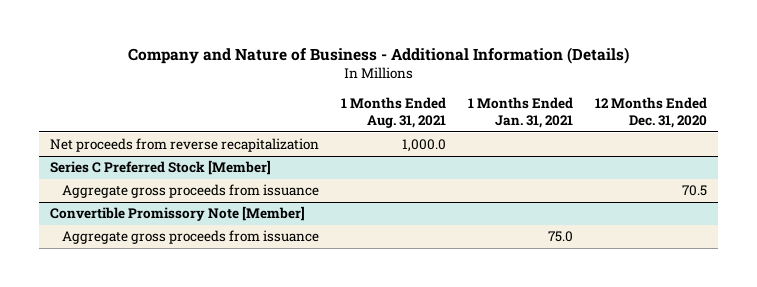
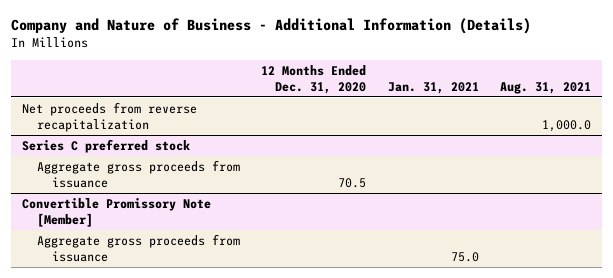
[341,96,447,129] 1 Months Ended Aug. 31, 2021 -> none
[468,96,574,129] 1 Months Ended Jan. 31, 2021 -> none
none -> [387,81,479,94] Jan. 31, 2021
none -> [499,81,591,94] Aug. 31, 2021
[49,160,271,176] Series C Preferred Stock [Member] -> [21,138,190,153] Series C preferred stock

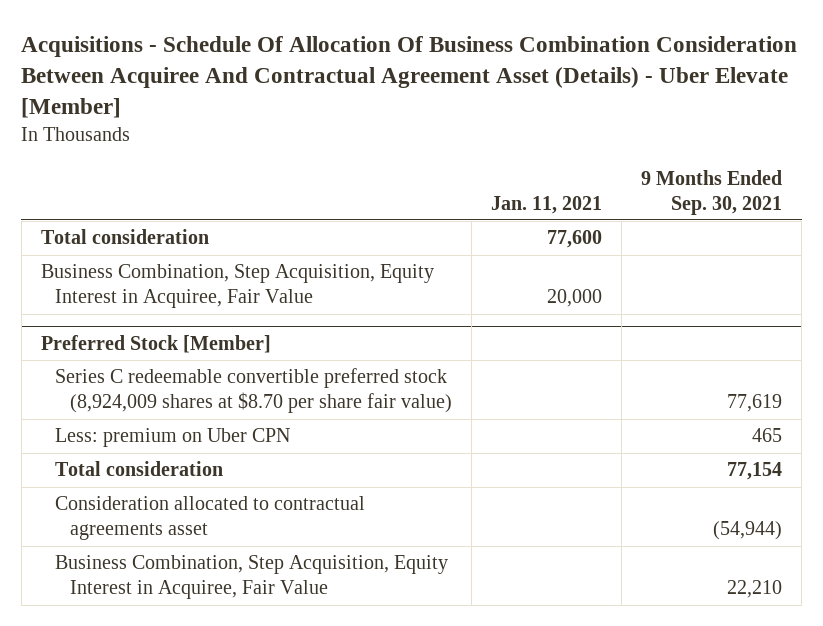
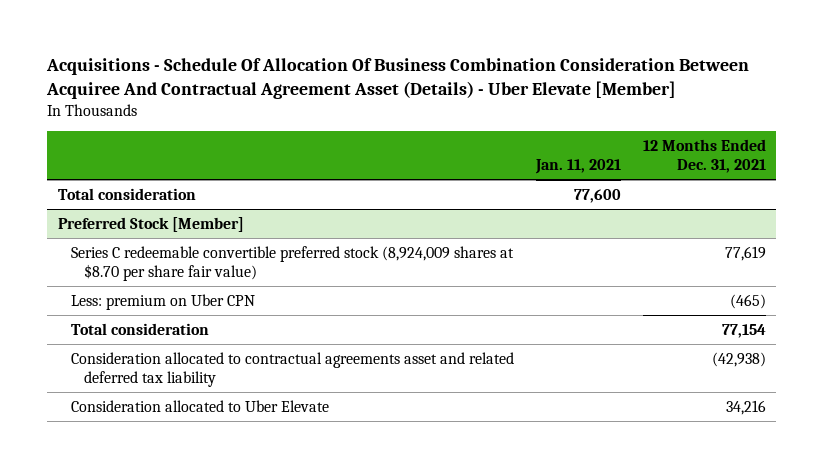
[641,169,783,215] 9 Months Ended Sep. 30, 2021 -> none
none -> [642,139,766,174] 12 Months Ended Dec. 31, 2021
[41,264,435,309] Business Combination, Step Acquisition, Equity Interest in Acquiree, Fair Value -> none
[55,555,449,600] Business Combination, Step Acquisition, Equity Interest in Acquiree, Fair Value -> none
[55,496,366,541] Consideration allocated to contractual agreements asset -> [70,351,514,387] Consideration allocated to contractual agreements asset and related deferred tax liability
none -> [70,399,329,412] Consideration allocated to Uber Elevate

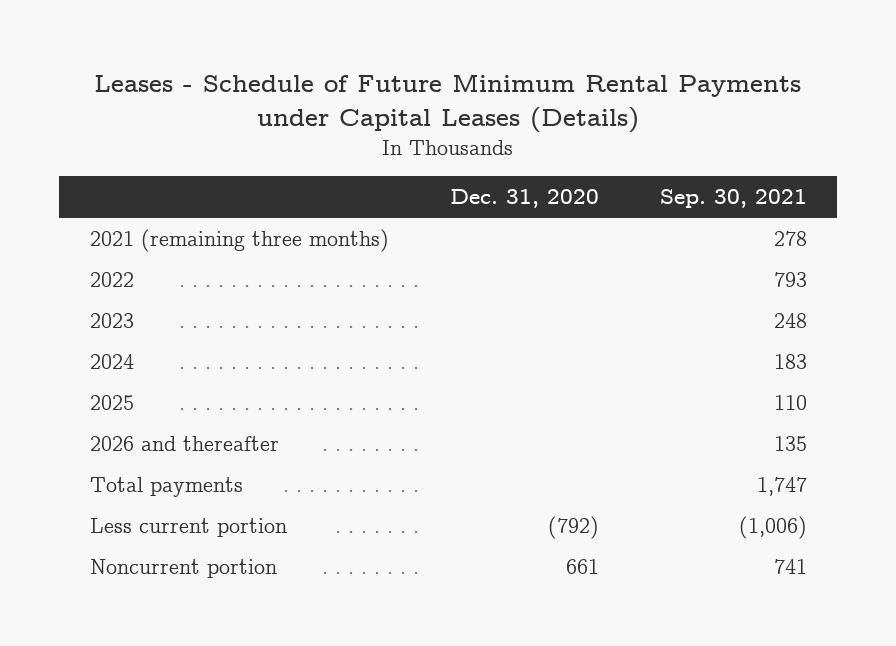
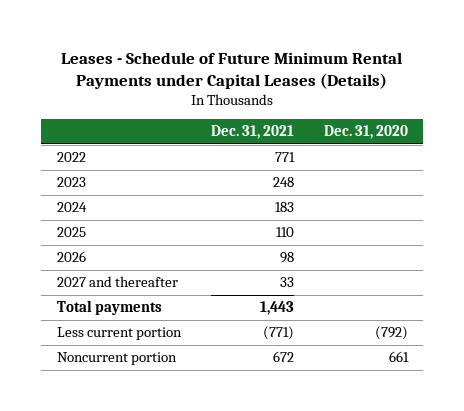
[659,189,807,209] Sep. 30, 2021 -> none
none -> [210,125,294,140] Dec. 31, 2021
[89,228,389,252] 2021 (remaining three months) -> none
none -> [56,251,86,263] 2026
[89,435,279,451] 2026 and thereafter -> [56,276,178,288] 2027 and thereafter

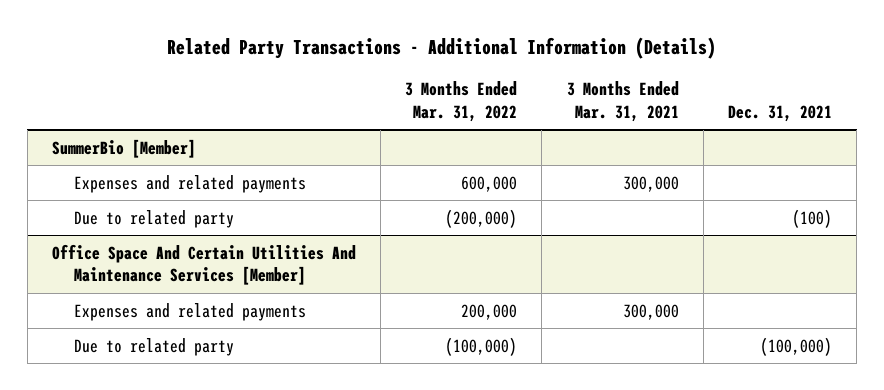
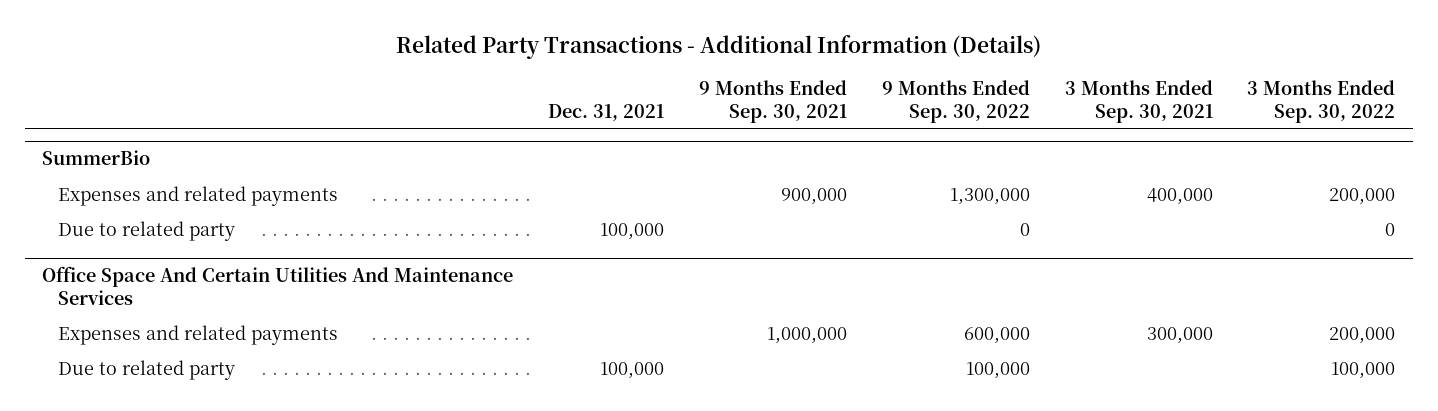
[405,81,518,122] 3 Months Ended Mar. 31, 2022 -> none
[566,81,679,122] 3 Months Ended Mar. 31, 2021 -> none
none -> [698,80,847,123] 9 Months Ended Sep. 30, 2021
none -> [881,80,1030,123] 9 Months Ended Sep. 30, 2022
none -> [1064,80,1213,123] 3 Months Ended Sep. 30, 2021
none -> [1247,80,1396,123] 3 Months Ended Sep. 30, 2022
[51,138,196,158] SummerBio [Member] -> [42,150,151,166] SummerBio
[792,208,833,228] (100) -> [600,223,665,241] 100,000
[51,243,356,286] Office Space And Certain Utilities And Maintenance Services [Member] -> [42,266,514,305] Office Space And Certain Utilities And Maintenance Services
[760,336,833,356] (100,000) -> [600,362,665,380] 100,000

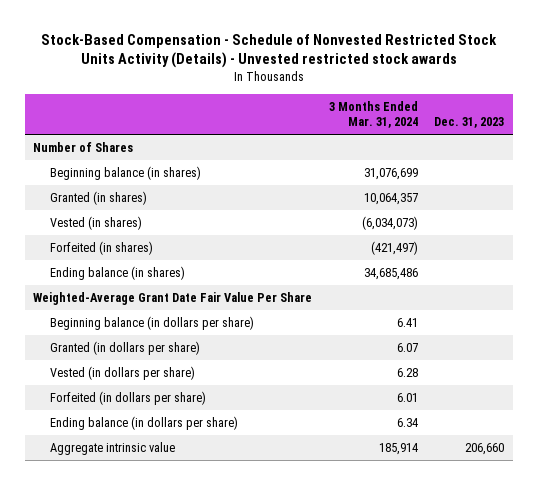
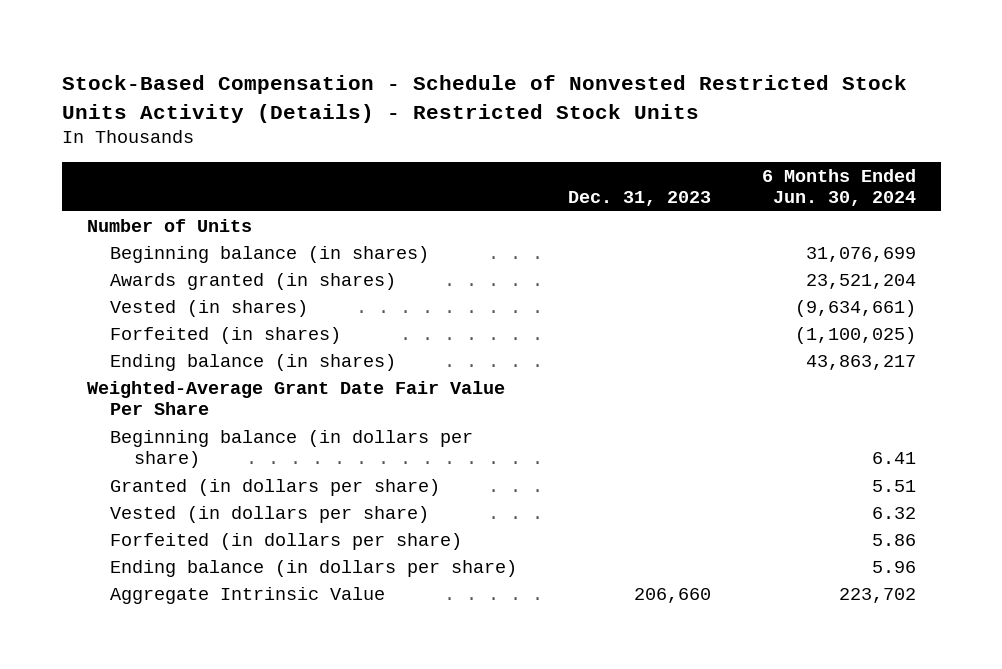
[40,33,497,69] Stock-Based Compensation - Schedule of Nonvested Restricted Stock Units Activity (Details) - Unvested restricted stock awards -> [61,75,907,123] Stock-Based Compensation - Schedule of Nonvested Restricted Stock Units Activity (Details) - Restricted Stock Units
[328,100,418,129] 3 Months Ended Mar. 31, 2024 -> none
none -> [761,168,916,207] 6 Months Ended Jun. 30, 2024
[33,141,134,152] Number of Shares -> [86,218,252,232] Number of Units
[49,190,147,205] Granted (in shares) -> [110,272,397,290] Awards granted (in shares)
[49,441,175,455] Aggregate intrinsic value -> [110,586,386,604] Aggregate Intrinsic Value

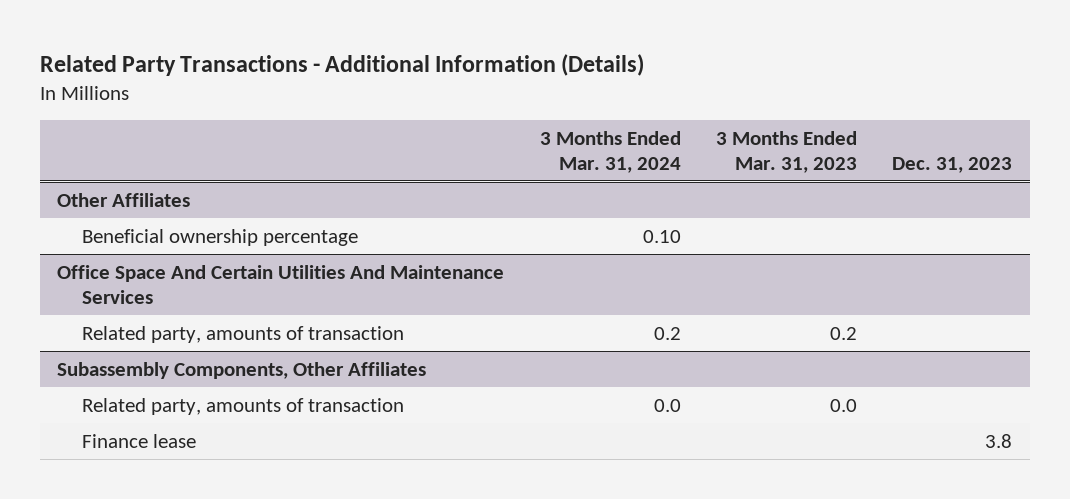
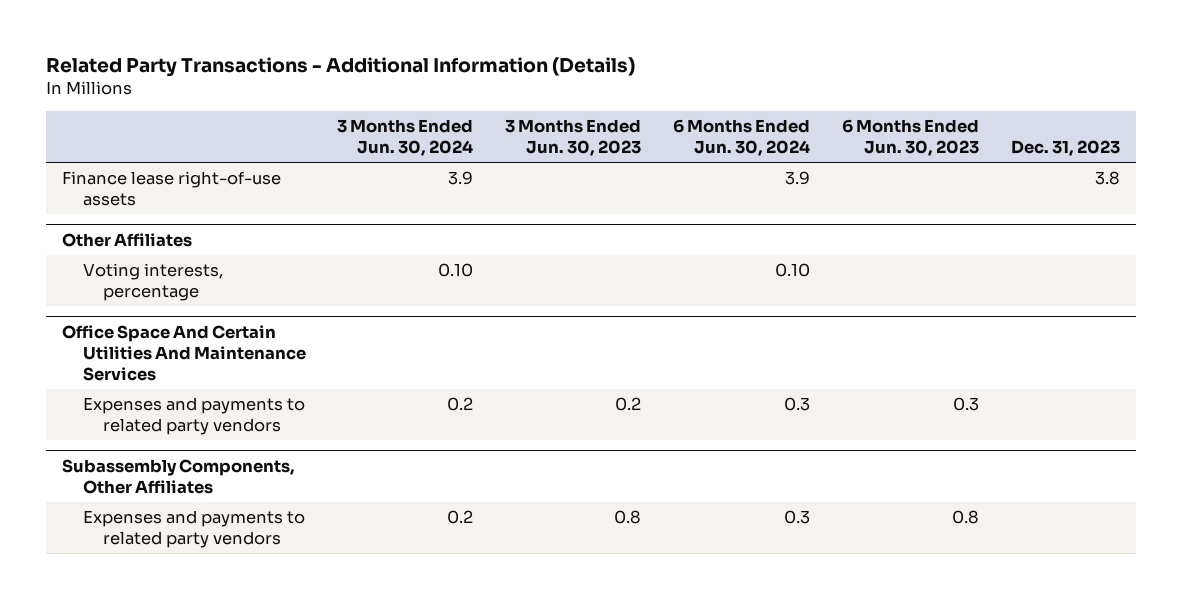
[539,130,681,173] 3 Months Ended Mar. 31, 2024 -> none
[716,130,858,173] 3 Months Ended Mar. 31, 2023 -> none
none -> [337,119,474,157] 3 Months Ended Jun. 30, 2024
none -> [505,119,642,157] 3 Months Ended Jun. 30, 2023
none -> [673,119,811,157] 6 Months Ended Jun. 30, 2024
none -> [841,119,979,157] 6 Months Ended Jun. 30, 2023
none -> [61,171,281,207] Finance lease right-of-use assets
[82,228,359,246] Beneficial ownership percentage -> [82,263,223,302] Voting interests, percentage
[82,325,405,343] Related party, amounts of transaction -> [82,397,305,436] Expenses and payments to related party vendors
[82,433,197,448] Finance lease -> none
[82,397,405,415] Related party, amounts of transaction -> [82,510,305,549] Expenses and payments to related party vendors

